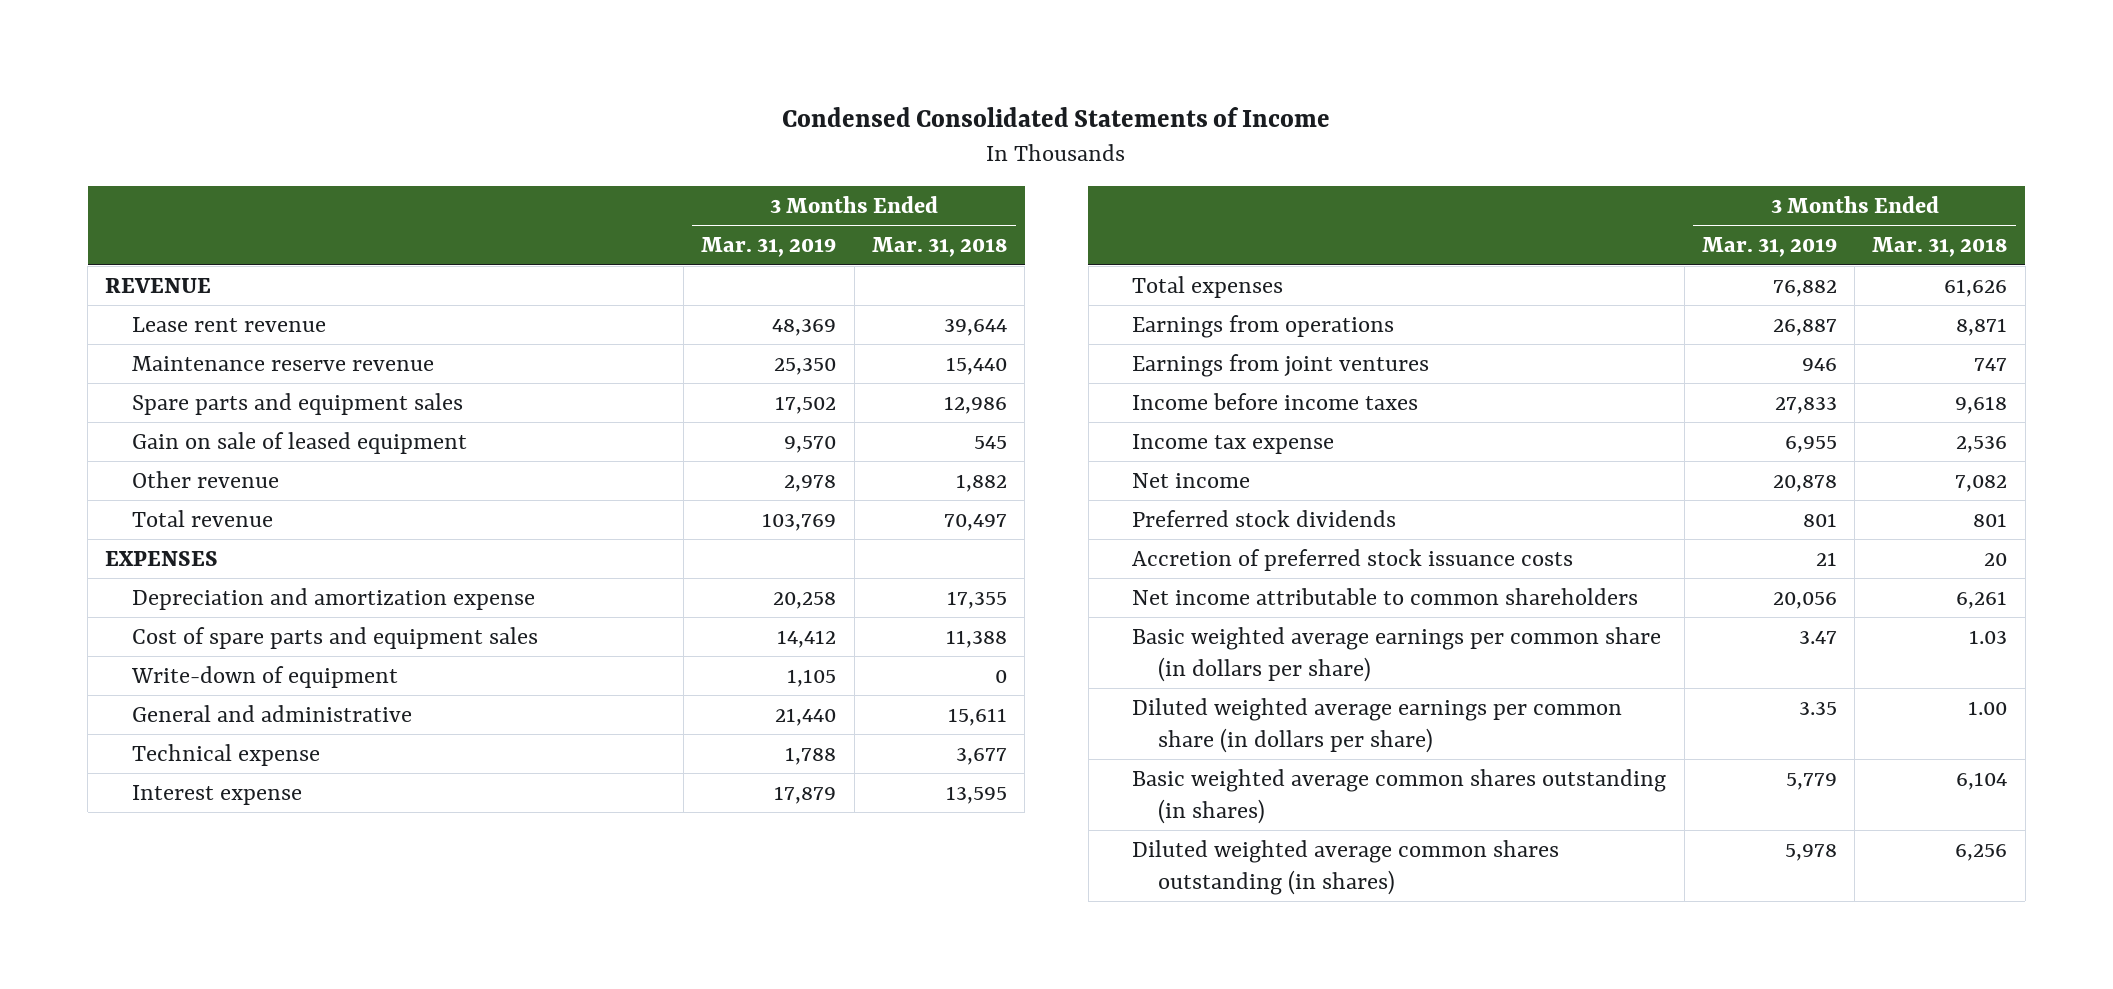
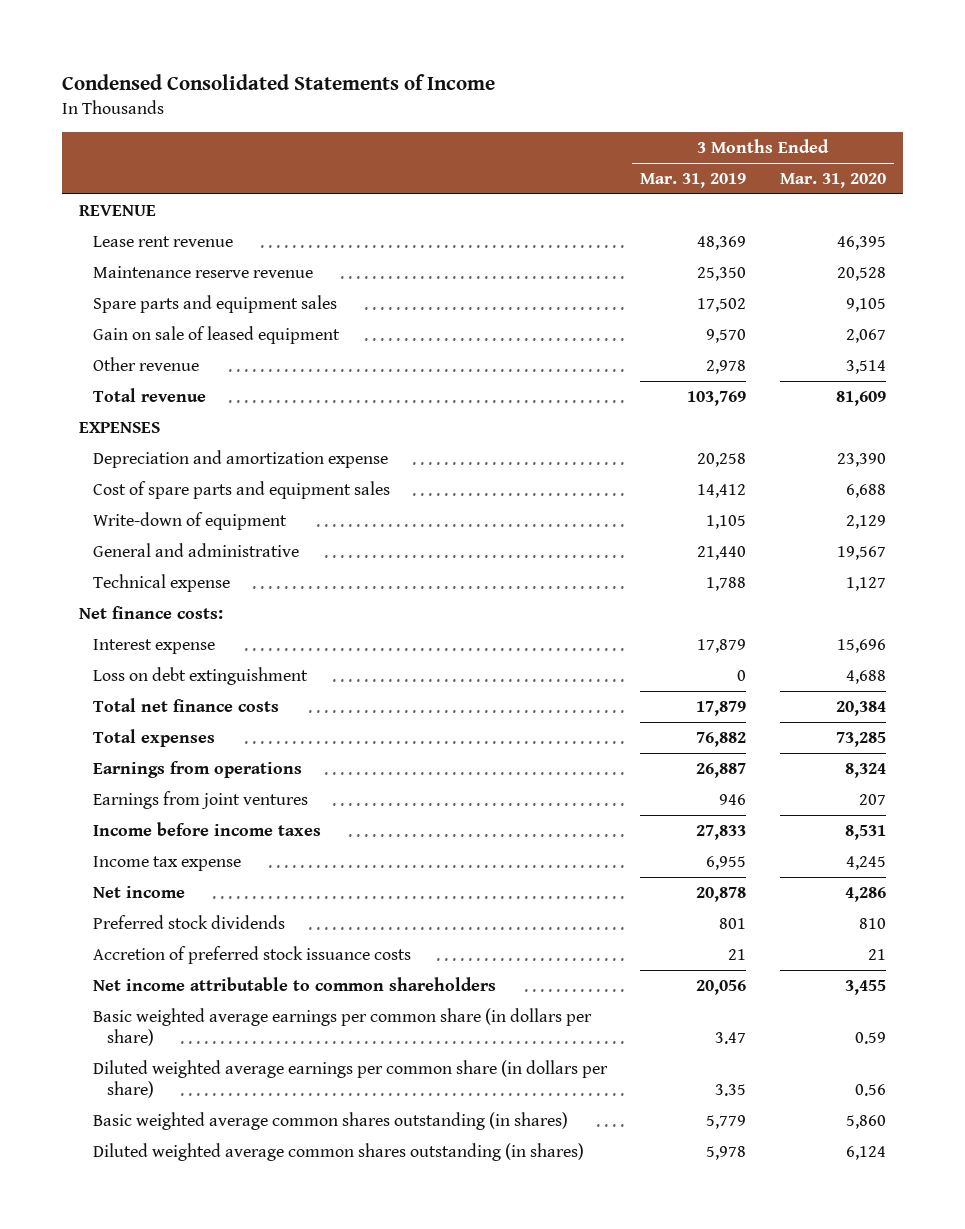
[871,237,1007,258] Mar. 31, 2018 -> none
none -> [779,173,886,189] Mar. 31, 2020
none -> [78,606,223,620] Net finance costs:
none -> [92,667,308,686] Loss on debt extinguishment
none -> [92,698,279,713] Total net finance costs

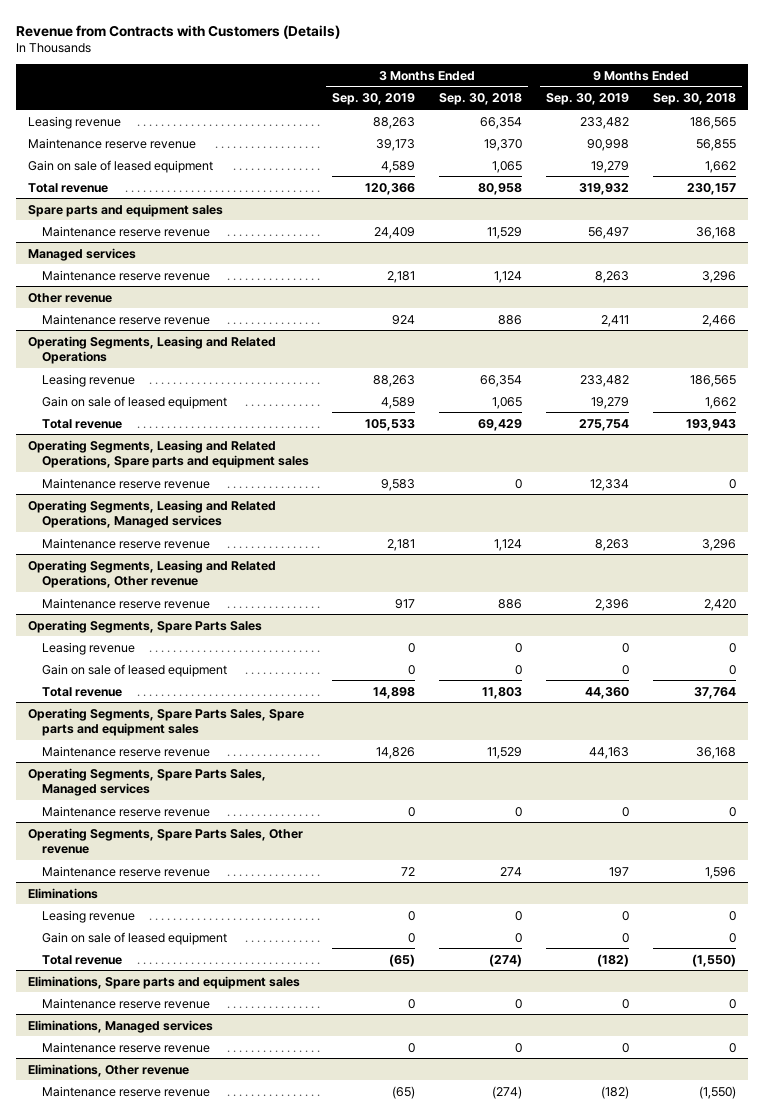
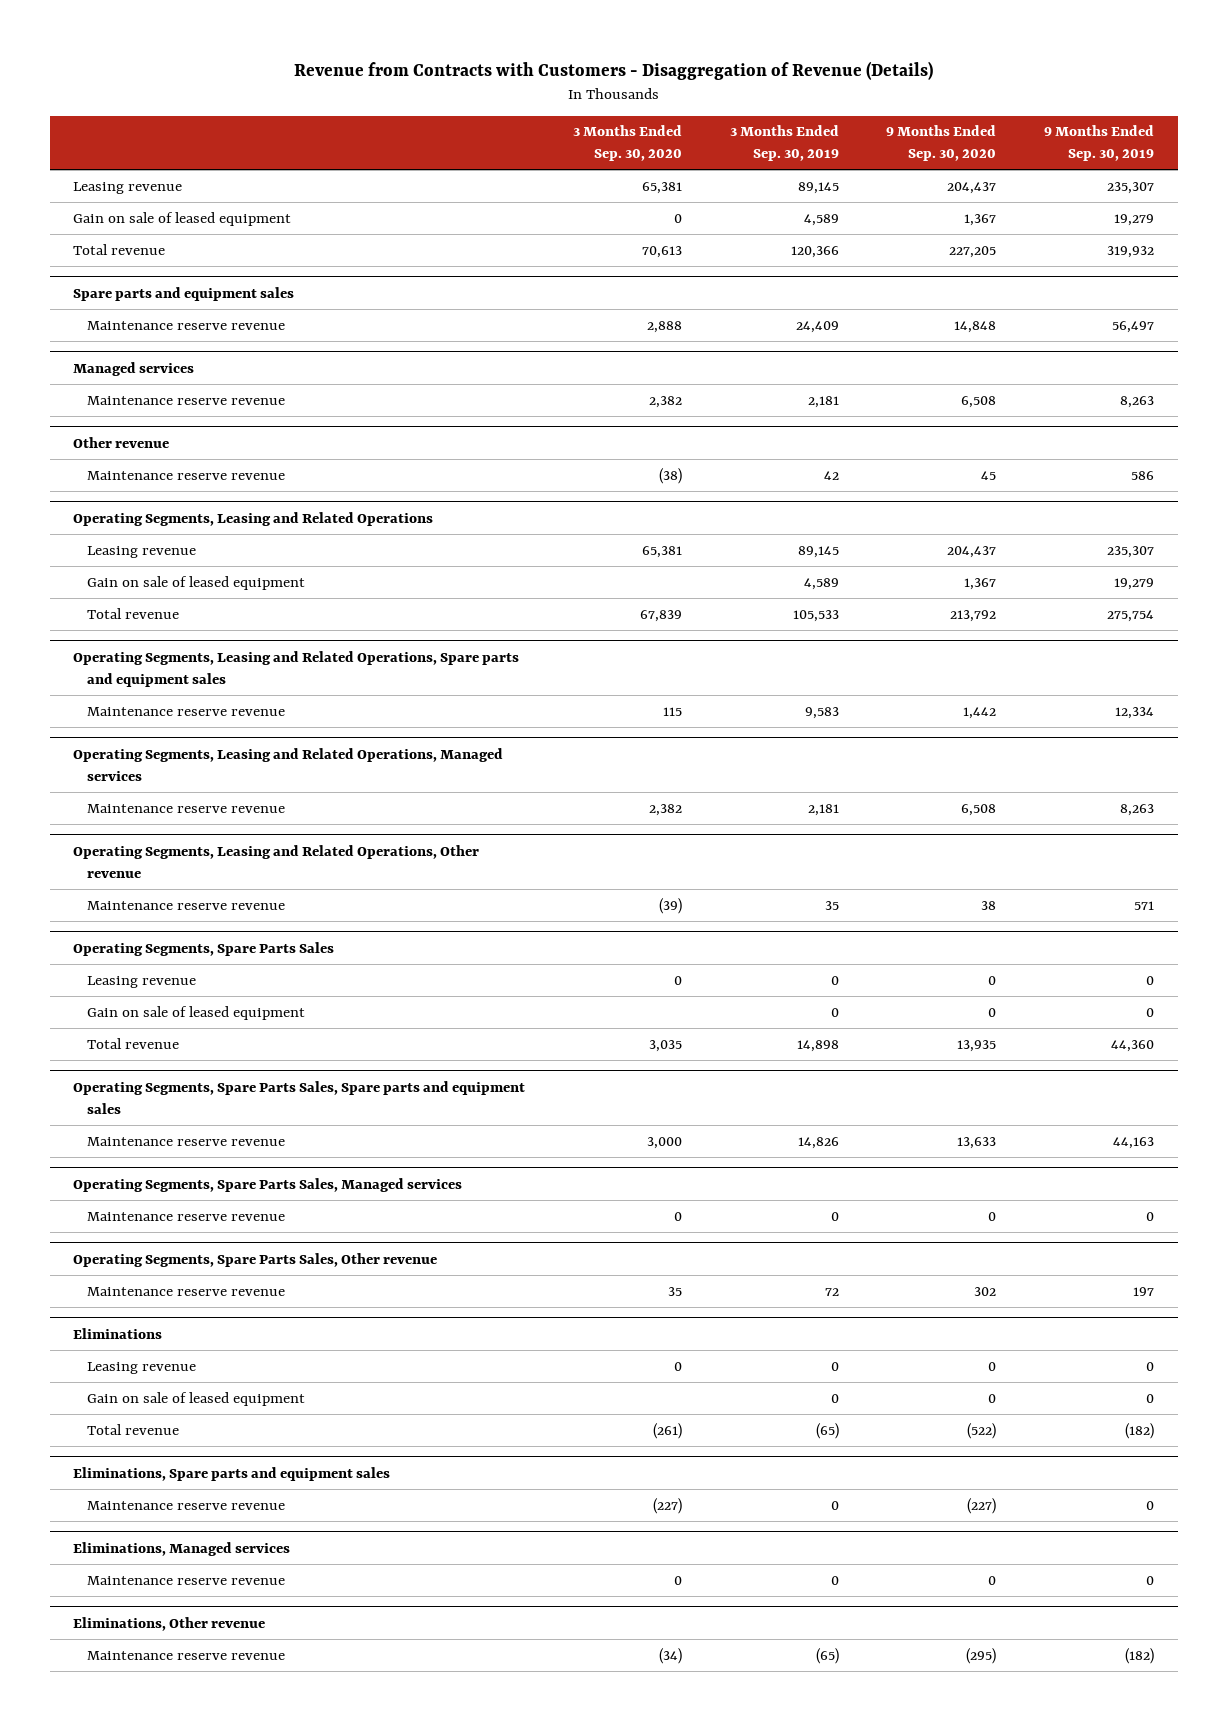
[16,24,341,39] Revenue from Contracts with Customers (Details) -> [293,60,933,80] Revenue from Contracts with Customers - Disaggregation of Revenue (Details)
[439,93,523,106] Sep. 30, 2018 -> none
[652,93,736,106] Sep. 30, 2018 -> none
none -> [572,125,682,162] 3 Months Ended Sep. 30, 2020
none -> [886,125,997,162] 9 Months Ended Sep. 30, 2020
[28,137,197,149] Maintenance reserve revenue -> none
[373,116,416,129] 88,263 -> [797,181,839,194] 89,145
[580,116,630,129] 233,482 -> [1106,181,1154,194] 235,307
[392,314,416,325] 924 -> [823,470,839,480] 42
[601,314,630,327] 2,411 -> [1130,470,1154,480] 586
[373,374,416,387] 88,263 -> [797,545,839,558] 89,145
[580,374,630,387] 233,482 -> [1106,545,1154,558] 235,307
[395,598,416,609] 917 -> [824,900,839,910] 35
[595,598,630,611] 2,396 -> [1133,900,1154,910] 571

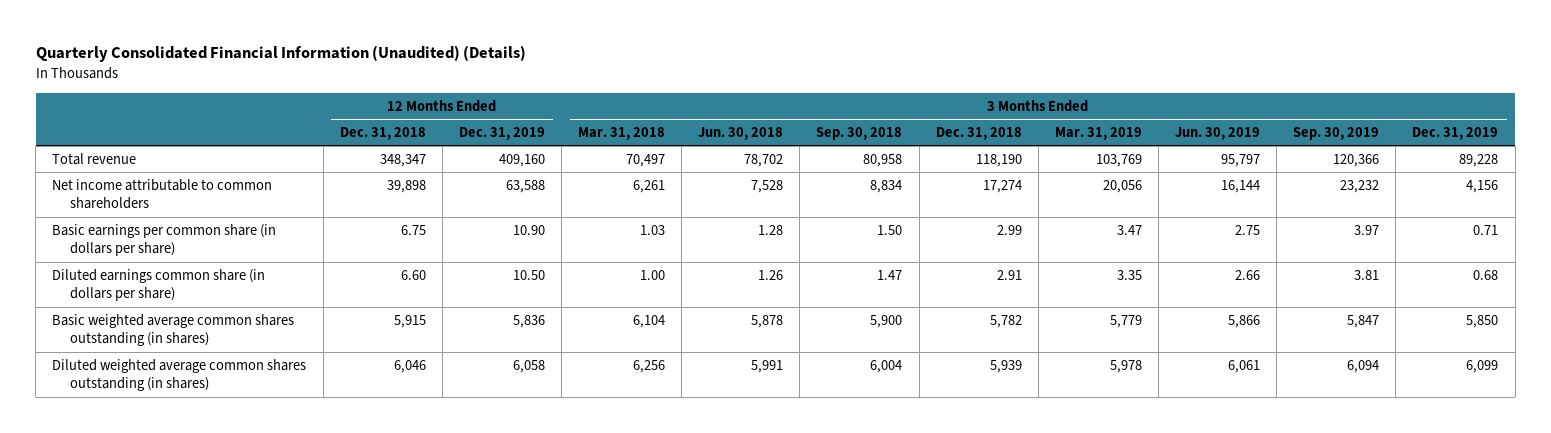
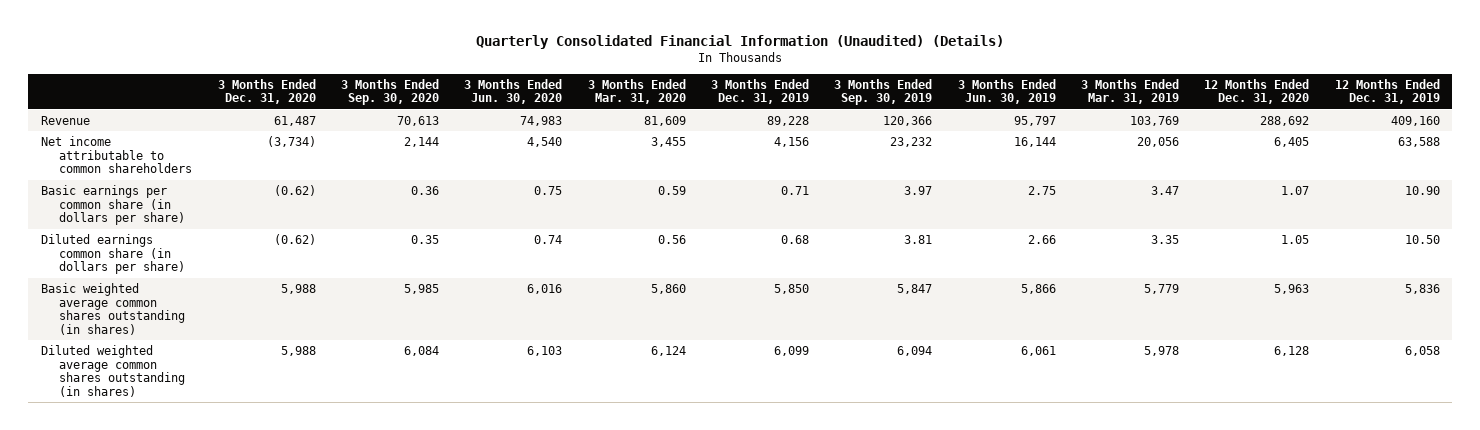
[339,127,426,141] Dec. 31, 2018 -> none
[578,127,666,141] Mar. 31, 2018 -> none
[698,127,784,141] Jun. 30, 2018 -> none
[816,127,903,141] Sep. 30, 2018 -> none
[935,127,1022,141] Dec. 31, 2018 -> none
none -> [217,78,316,105] 3 Months Ended Dec. 31, 2020
none -> [340,78,439,106] 3 Months Ended Sep. 30, 2020
none -> [464,78,563,105] 3 Months Ended Jun. 30, 2020
none -> [587,78,686,105] 3 Months Ended Mar. 31, 2020
none -> [1204,78,1310,105] 12 Months Ended Dec. 31, 2020
[52,152,137,165] Total revenue -> [40,116,90,126] Revenue

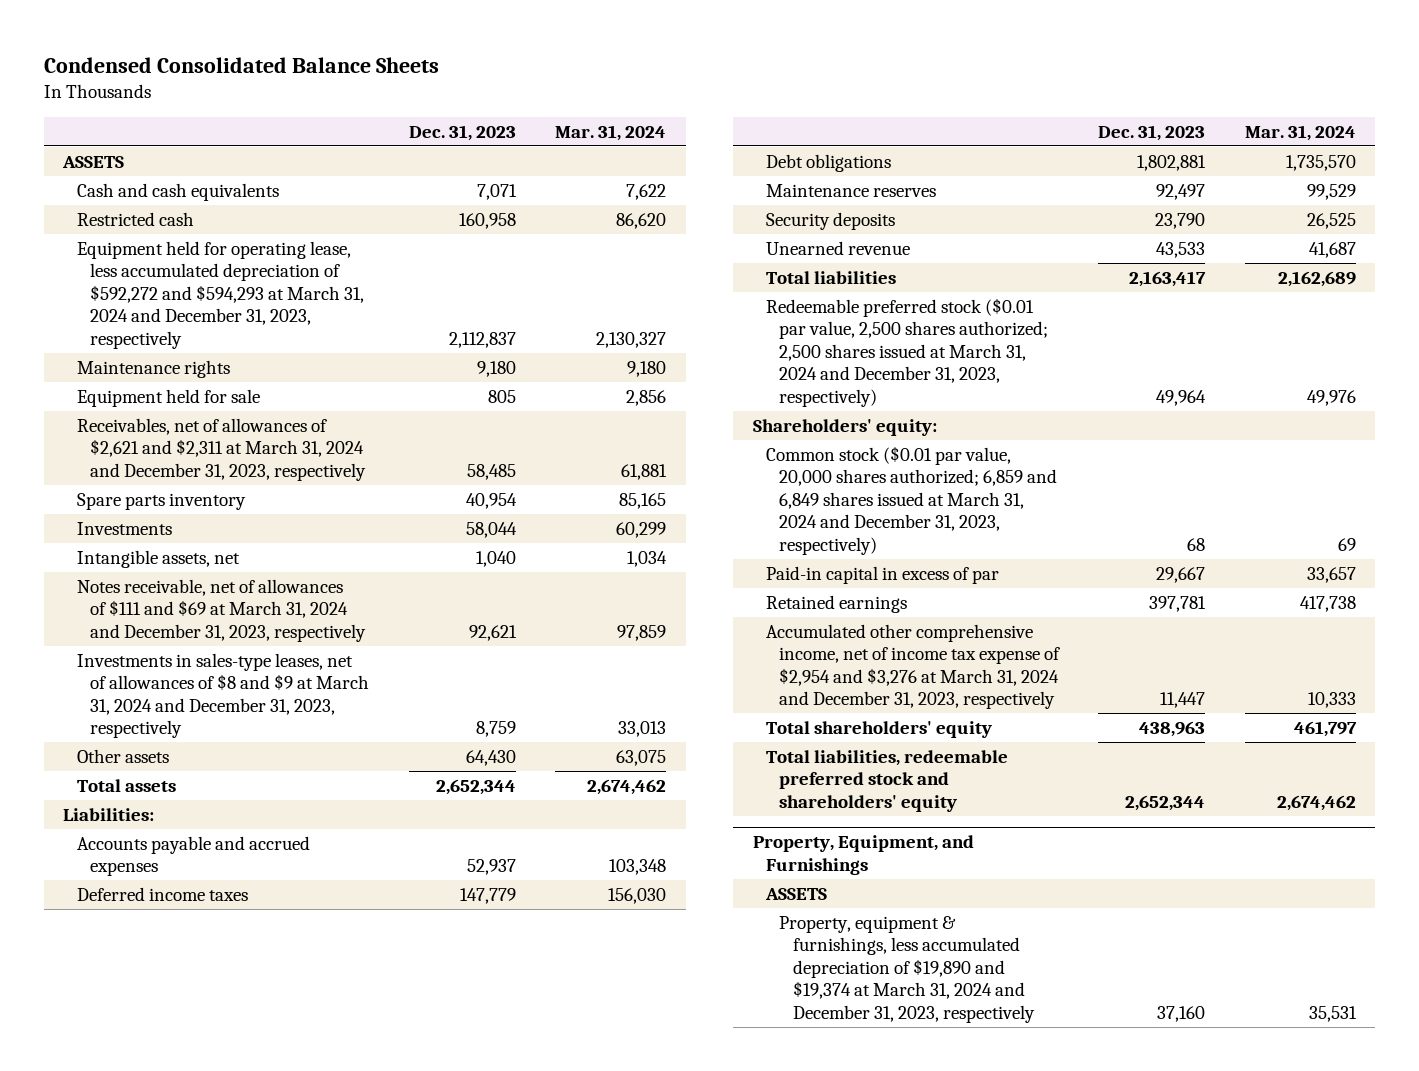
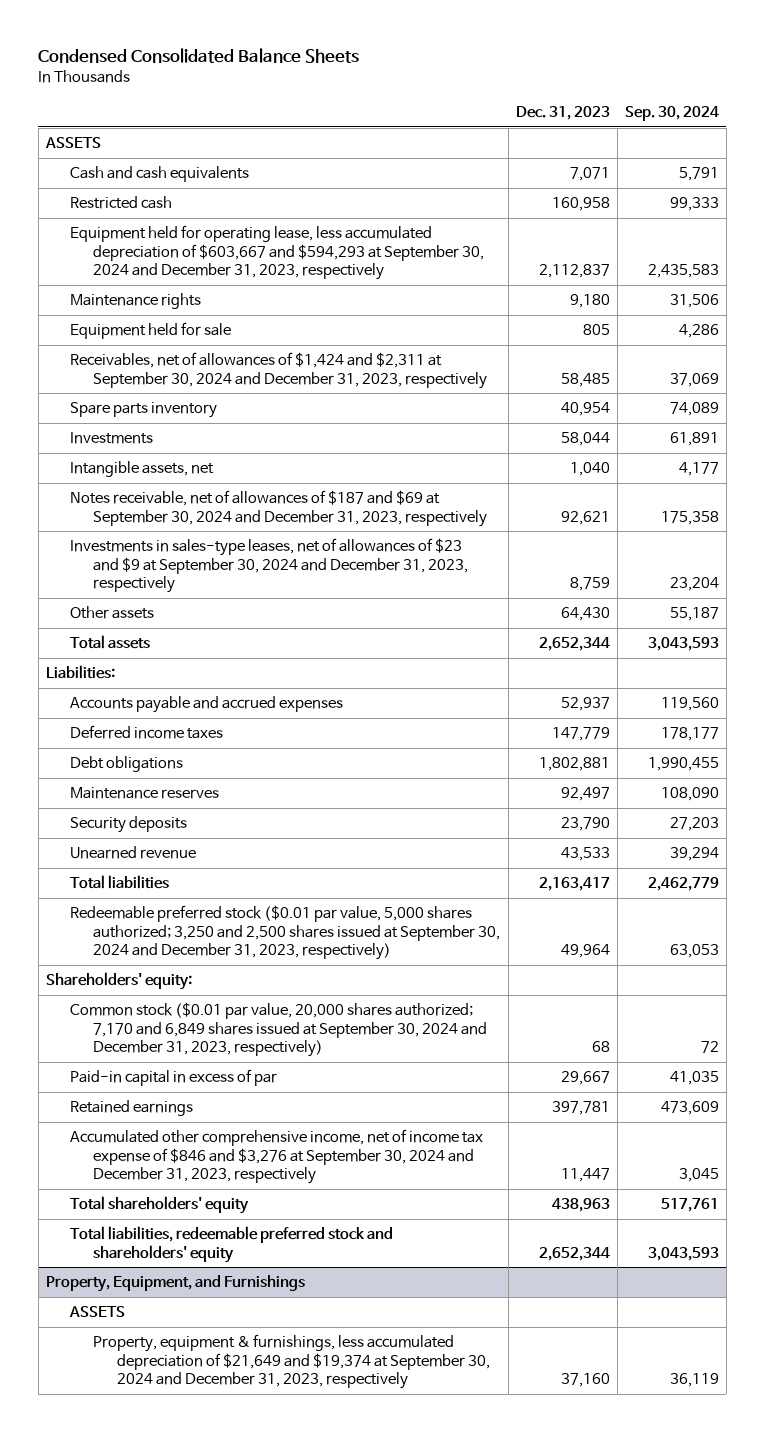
[555,124,667,141] Mar. 31, 2024 -> none
none -> [624,106,719,122] Sep. 30, 2024
[76,240,364,349] Equipment held for operating lease, less accumulated depreciation of $592,272 and $594,293 at March 31, 2024 and December 31, 2023, respectively -> [69,225,485,281] Equipment held for operating lease, less accumulated depreciation of $603,667 and $594,293 at September 30, 2024 and December 31, 2023, respectively
[76,417,366,481] Receivables, net of allowances of $2,621 and $2,311 at March 31, 2024 and December 31, 2023, respectively -> [69,352,488,389] Receivables, net of allowances of $1,424 and $2,311 at September 30, 2024 and December 31, 2023, respectively
[76,578,366,642] Notes receivable, net of allowances of $111 and $69 at March 31, 2024 and December 31, 2023, respectively -> [69,490,488,527] Notes receivable, net of allowances of $187 and $69 at September 30, 2024 and December 31, 2023, respectively
[76,652,369,739] Investments in sales-type leases, net of allowances of $8 and $9 at March 31, 2024 and December 31, 2023, respectively -> [69,538,469,594] Investments in sales-type leases, net of allowances of $23 and $9 at September 30, 2024 and December 31, 2023, respectively
[765,297,1049,407] Redeemable preferred stock ($0.01 par value, 2,500 shares authorized; 2,500 shares issued at March 31, 2024 and December 31, 2023, respectively) -> [69,905,501,961] Redeemable preferred stock ($0.01 par value, 5,000 shares authorized; 3,250 and 2,500 shares issued at September 30, 2024 and December 31, 2023, respectively)
[765,445,1058,555] Common stock ($0.01 par value, 20,000 shares authorized; 6,859 and 6,849 shares issued at March 31, 2024 and December 31, 2023, respectively) -> [69,1002,488,1058] Common stock ($0.01 par value, 20,000 shares authorized; 7,170 and 6,849 shares issued at September 30, 2024 and December 31, 2023, respectively)
[765,623,1061,710] Accumulated other comprehensive income, net of income tax expense of $2,954 and $3,276 at March 31, 2024 and December 31, 2023, respectively -> [69,1129,483,1185] Accumulated other comprehensive income, net of income tax expense of $846 and $3,276 at September 30, 2024 and December 31, 2023, respectively
[779,915,1035,1023] Property, equipment & furnishings, less accumulated depreciation of $19,890 and $19,374 at March 31, 2024 and December 31, 2023, respectively -> [93,1334,491,1390] Property, equipment & furnishings, less accumulated depreciation of $21,649 and $19,374 at September 30, 2024 and December 31, 2023, respectively

